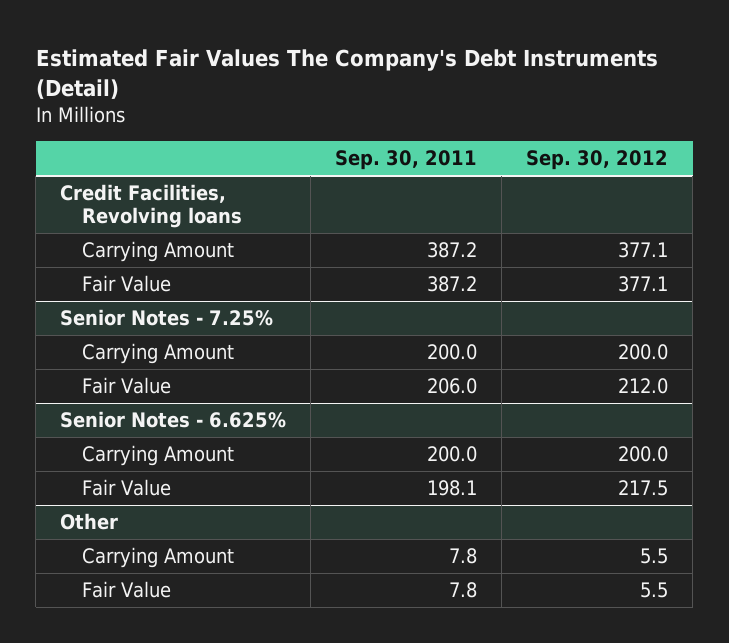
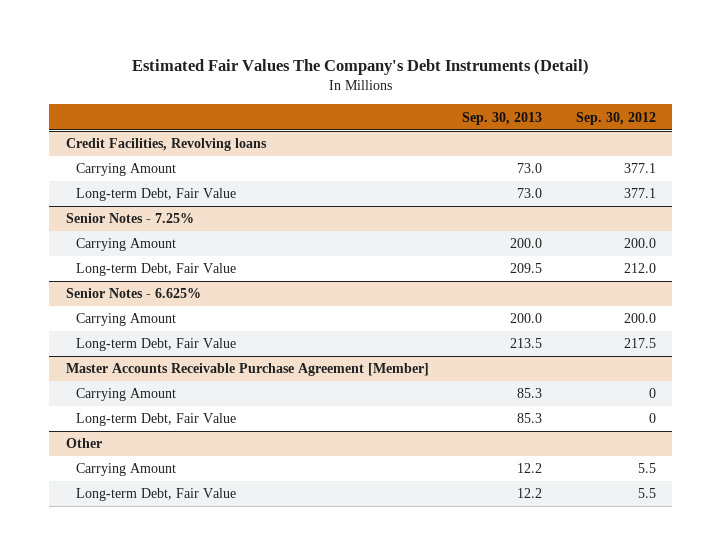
[335,150,478,171] Sep. 30, 2011 -> none
none -> [462,111,543,125] Sep. 30, 2013
[82,274,172,292] Fair Value -> [75,188,236,202] Long-term Debt, Fair Value
[82,376,172,394] Fair Value -> [75,263,236,277] Long-term Debt, Fair Value
[82,478,172,496] Fair Value -> [75,338,236,352] Long-term Debt, Fair Value
none -> [65,363,429,377] Master Accounts Receivable Purchase Agreement [Member]
none -> [75,388,176,402] Carrying Amount
none -> [75,413,236,427] Long-term Debt, Fair Value
[82,580,172,598] Fair Value -> none
none -> [75,488,236,502] Long-term Debt, Fair Value

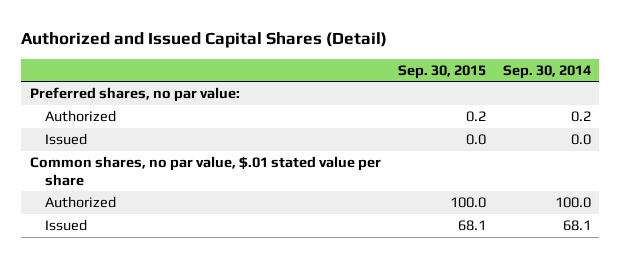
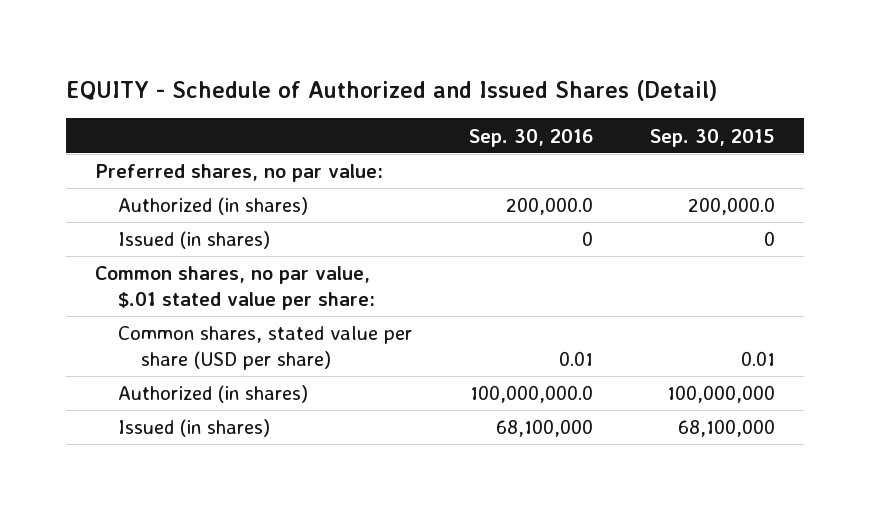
[21,32,388,49] Authorized and Issued Capital Shares (Detail) -> [66,79,718,101] EQUITY - Schedule of Authorized and Issued Shares (Detail)
[502,64,591,79] Sep. 30, 2014 -> none
none -> [468,128,593,147] Sep. 30, 2016
[45,110,117,123] Authorized -> [117,197,308,216] Authorized (in shares)
[465,111,486,123] 0.2 -> [688,197,776,216] 200,000.0
[45,133,88,146] Issued -> [117,231,270,250] Issued (in shares)
[465,134,486,146] 0.0 -> [764,231,776,247] 0
[29,156,381,186] Common shares, no par value, $.01 stated value per share -> [94,266,375,311] Common shares, no par value, $.01 stated value per share:
none -> [117,326,412,371] Common shares, stated value per share (USD per share)
[45,196,117,209] Authorized -> [117,385,308,404] Authorized (in shares)
[449,197,486,209] 100.0 -> [667,385,776,404] 100,000,000
[45,219,88,232] Issued -> [117,419,270,438] Issued (in shares)
[457,220,486,232] 68.1 -> [678,419,776,438] 68,100,000

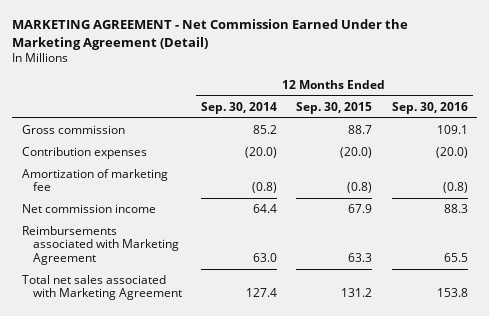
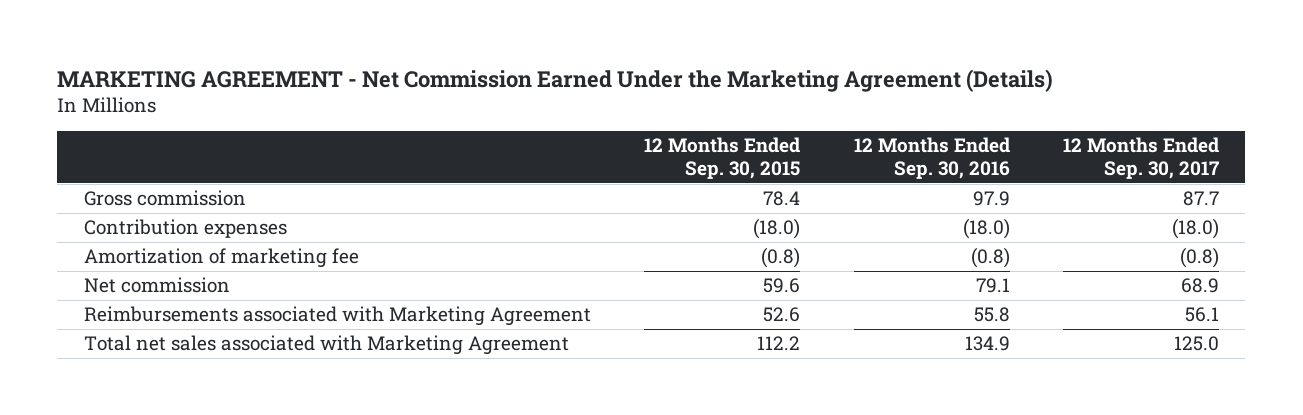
[11,19,408,51] MARKETING AGREEMENT - Net Commission Earned Under the Marketing Agreement (Detail) -> [57,68,1054,92] MARKETING AGREEMENT - Net Commission Earned Under the Marketing Agreement (Details)
[200,101,277,114] Sep. 30, 2014 -> none
none -> [1062,137,1219,180] 12 Months Ended Sep. 30, 2017
[348,125,373,135] 88.7 -> [763,191,801,207] 78.4
[436,125,468,135] 109.1 -> [972,191,1010,207] 97.9
[340,147,373,159] (20.0) -> [753,218,801,240] (18.0)
[435,147,468,159] (20.0) -> [962,218,1010,240] (18.0)
[21,204,156,214] Net commission income -> [83,277,230,294] Net commission
[348,204,373,214] 67.9 -> [763,278,801,294] 59.6
[443,204,468,214] 88.3 -> [975,278,1010,294] 79.1
[348,252,373,262] 63.3 -> [763,307,801,323] 52.6
[443,252,468,262] 65.5 -> [973,307,1010,323] 55.8
[341,288,373,298] 131.2 -> [757,336,801,351] 112.2
[436,288,468,298] 153.8 -> [964,336,1010,352] 134.9

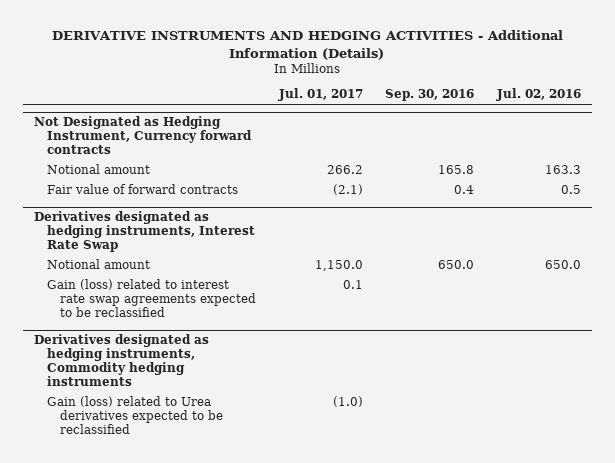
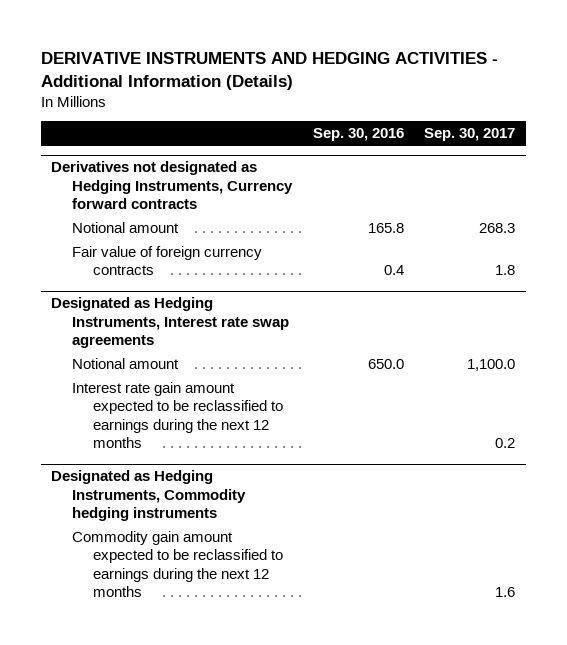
[277,88,363,102] Jul. 01, 2017 -> none
[495,88,581,102] Jul. 02, 2016 -> none
none -> [424,128,516,142] Sep. 30, 2017
[33,116,252,155] Not Designated as Hedging Instrument, Currency forward contracts -> [51,161,294,209] Derivatives not designated as Hedging Instruments, Currency forward contracts
[46,184,238,195] Fair value of forward contracts -> [72,246,263,276] Fair value of foreign currency contracts
[33,211,255,253] Derivatives designated as hedging instruments, Interest Rate Swap -> [51,297,290,348] Designated as Hedging Instruments, Interest rate swap agreements
[46,279,257,318] Gain (loss) related to interest rate swap agreements expected to be reclassified -> [72,382,283,448] Interest rate gain amount expected to be reclassified to earnings during the next 12 months
[33,334,209,387] Derivatives designated as hedging instruments, Commodity hedging instruments -> [51,470,247,521] Designated as Hedging Instruments, Commodity hedging instruments
[46,396,224,435] Gain (loss) related to Urea derivatives expected to be reclassified -> [72,531,283,597] Commodity gain amount expected to be reclassified to earnings during the next 12 months

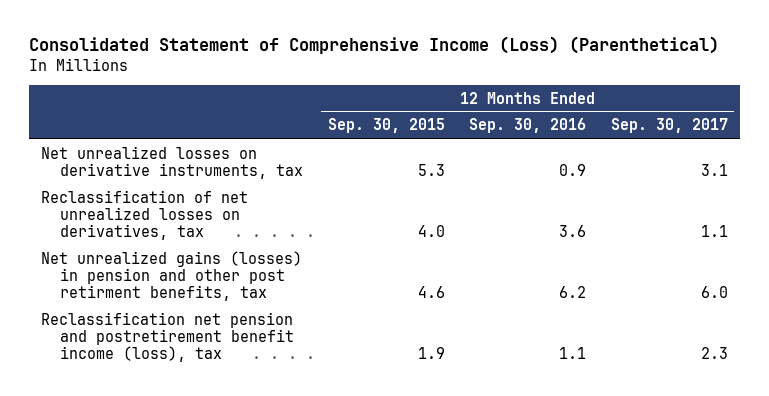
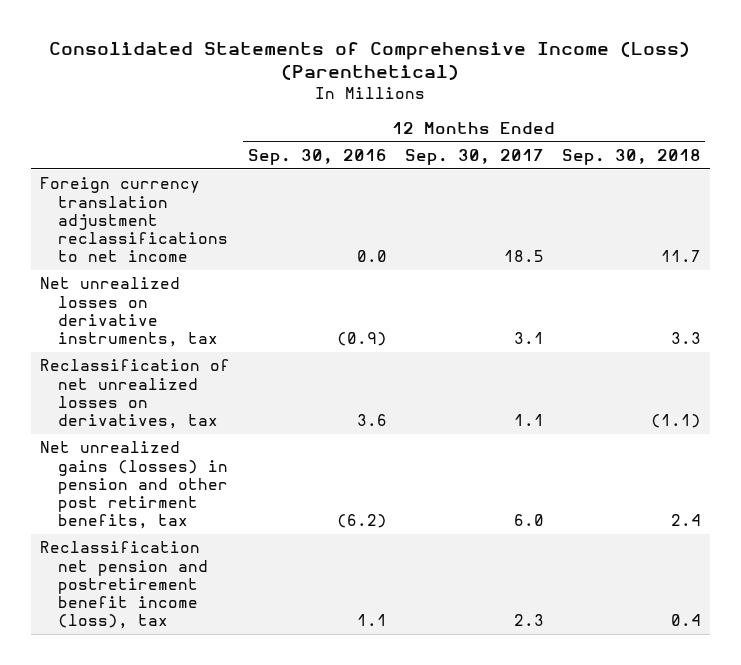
[28,36,719,55] Consolidated Statement of Comprehensive Income (Loss) (Parenthetical) -> [49,40,691,81] Consolidated Statements of Comprehensive Income (Loss) (Parenthetical)
[327,118,445,134] Sep. 30, 2015 -> none
none -> [561,148,701,165] Sep. 30, 2018
none -> [39,177,229,263] Foreign currency translation adjustment reclassifications to net income
[559,163,587,176] 0.9 -> [336,332,387,347] (0.9)
[559,285,587,298] 6.2 -> [336,514,387,529] (6.2)

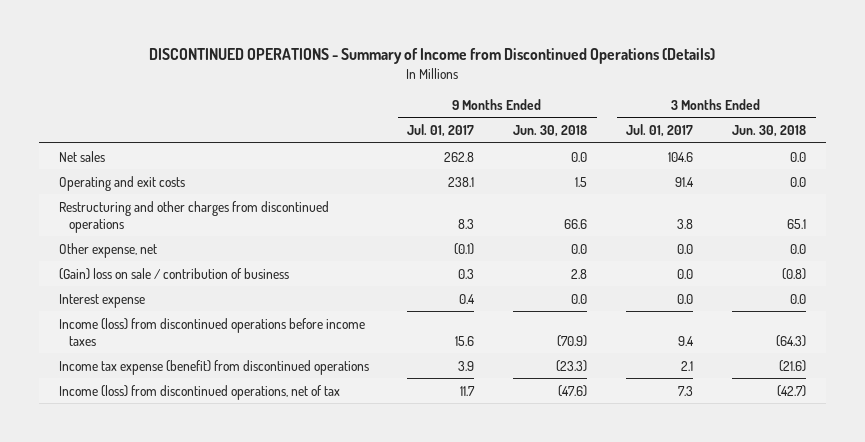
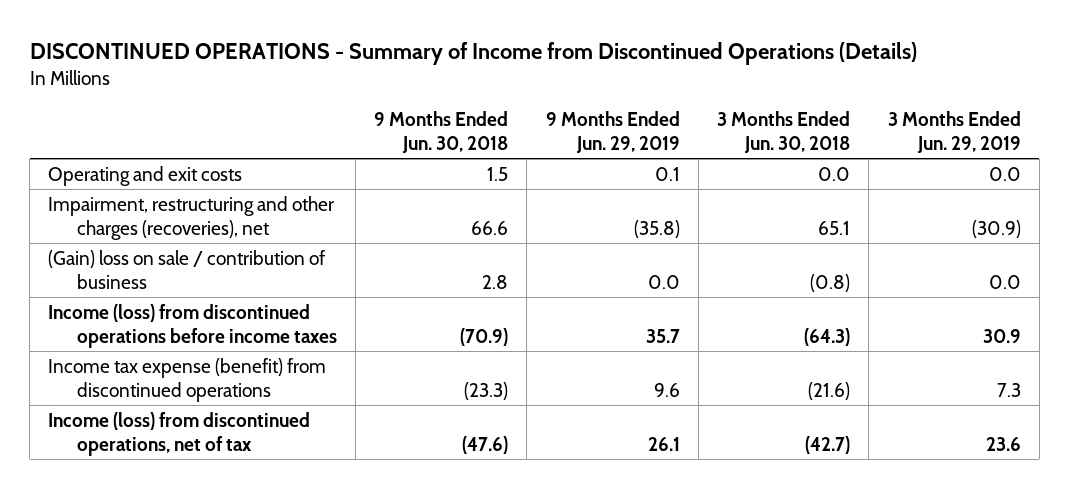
[407,124,475,138] Jul. 01, 2017 -> none
[626,124,694,138] Jul. 01, 2017 -> none
none -> [545,111,680,154] 9 Months Ended Jun. 29, 2019
none -> [887,111,1021,154] 3 Months Ended Jun. 29, 2019
[58,150,105,162] Net sales -> none
[58,242,157,258] Other expense, net -> none
[58,200,329,233] Restructuring and other charges from discontinued operations -> [48,195,336,240] Impairment, restructuring and other charges (recoveries), net
[58,293,145,308] Interest expense -> none

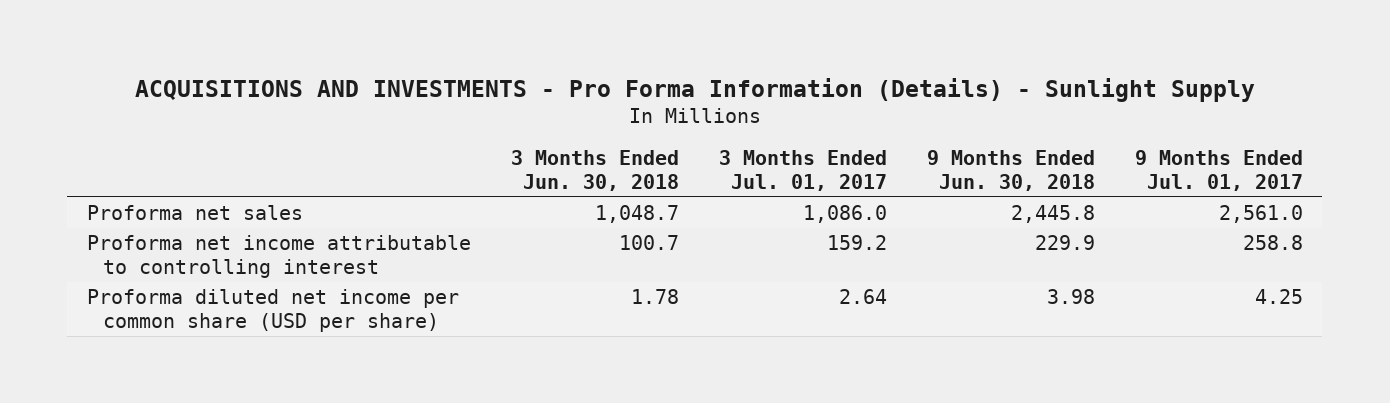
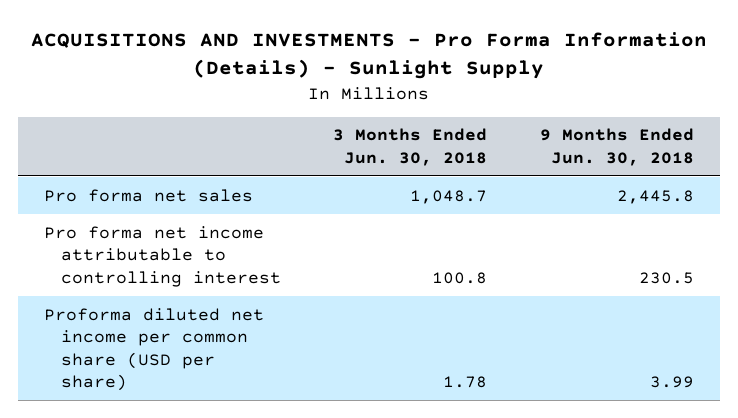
[718,149,887,192] 3 Months Ended Jul. 01, 2017 -> none
[1134,149,1303,192] 9 Months Ended Jul. 01, 2017 -> none
[86,205,303,221] Proforma net sales -> [44,188,254,202] Pro forma net sales
[86,235,471,279] Proforma net income attributable to controlling interest -> [44,225,281,287] Pro forma net income attributable to controlling interest
[618,235,679,251] 100.7 -> [432,271,488,284] 100.8
[1034,235,1095,251] 229.9 -> [638,271,694,284] 230.5
[1046,289,1095,305] 3.98 -> [649,376,694,389] 3.99

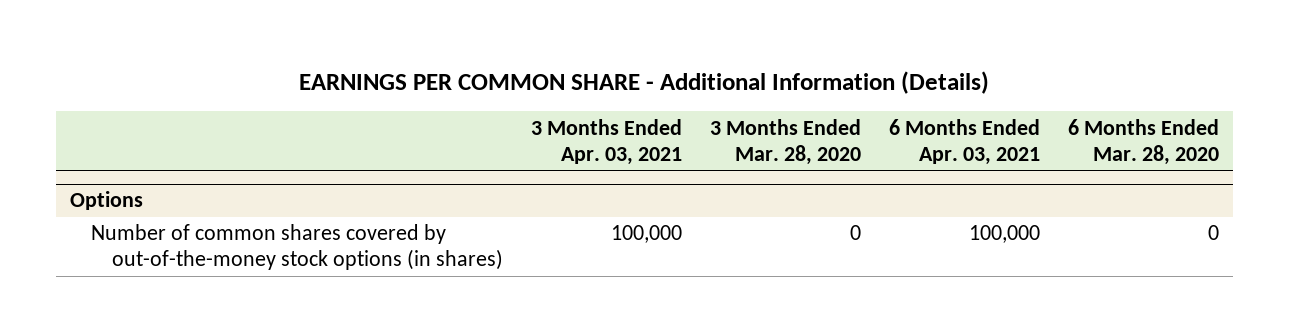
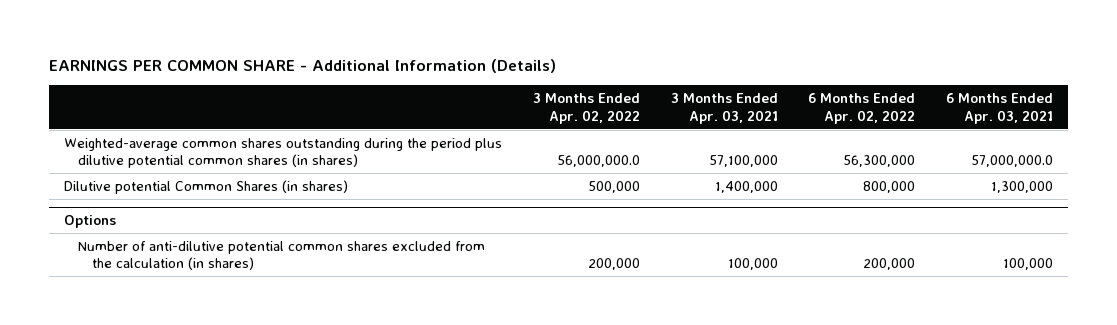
[710,118,862,165] 3 Months Ended Mar. 28, 2020 -> none
[1067,118,1219,165] 6 Months Ended Mar. 28, 2020 -> none
none -> [532,93,640,124] 3 Months Ended Apr. 02, 2022
none -> [808,93,916,124] 6 Months Ended Apr. 02, 2022
none -> [64,137,503,169] Weighted-average common shares outstanding during the period plus dilutive potential common shares (in shares)
none -> [64,179,349,194] Dilutive potential Common Shares (in shares)
[91,224,504,271] Number of common shares covered by out-of-the-money stock options (in shares) -> [78,240,486,271] Number of anti-dilutive potential common shares excluded from the calculation (in shares)

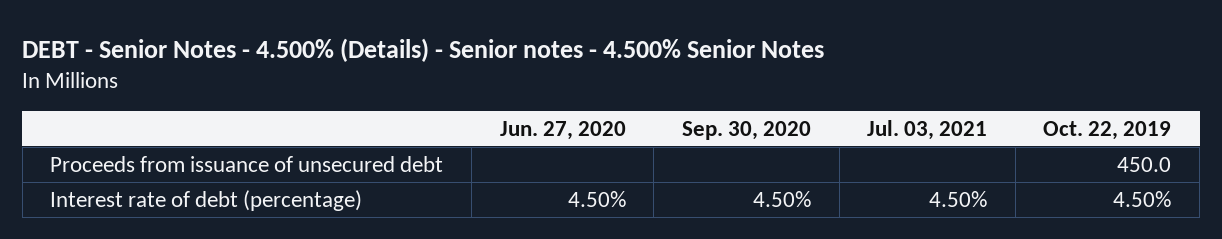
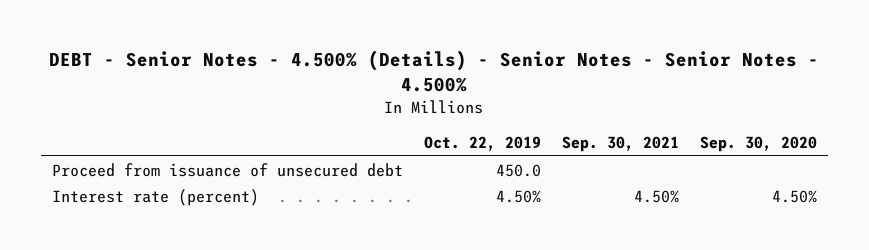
[22,37,825,62] DEBT - Senior Notes - 4.500% (Details) - Senior notes - 4.500% Senior Notes -> [49,50,820,93] DEBT - Senior Notes - 4.500% (Details) - Senior Notes - Senior Notes - 4.500%
[499,120,626,140] Jun. 27, 2020 -> none
[867,119,988,140] Jul. 03, 2021 -> none
none -> [561,136,679,153] Sep. 30, 2021
[50,155,444,172] Proceeds from issuance of unsecured debt -> [51,162,403,177] Proceed from issuance of unsecured debt
[50,189,363,211] Interest rate of debt (percentage) -> [51,188,259,206] Interest rate (percent)

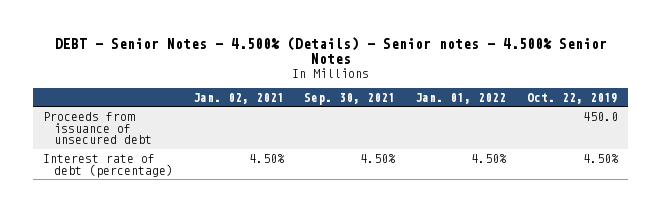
[49,50,820,93] DEBT - Senior Notes - 4.500% (Details) - Senior Notes - Senior Notes - 4.500% -> [54,36,607,65] DEBT - Senior Notes - 4.500% (Details) - Senior notes - 4.500% Senior Notes
[700,136,818,153] Sep. 30, 2020 -> none
none -> [193,92,285,104] Jan. 02, 2021
none -> [415,92,507,104] Jan. 01, 2022
[51,162,403,177] Proceed from issuance of unsecured debt -> [43,111,153,145] Proceeds from issuance of unsecured debt
[51,188,259,206] Interest rate (percent) -> [43,153,174,178] Interest rate of debt (percentage)

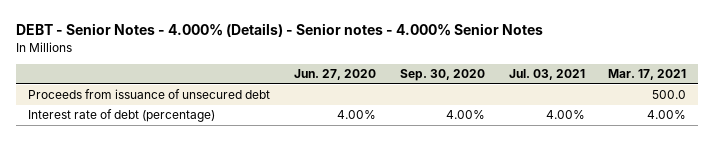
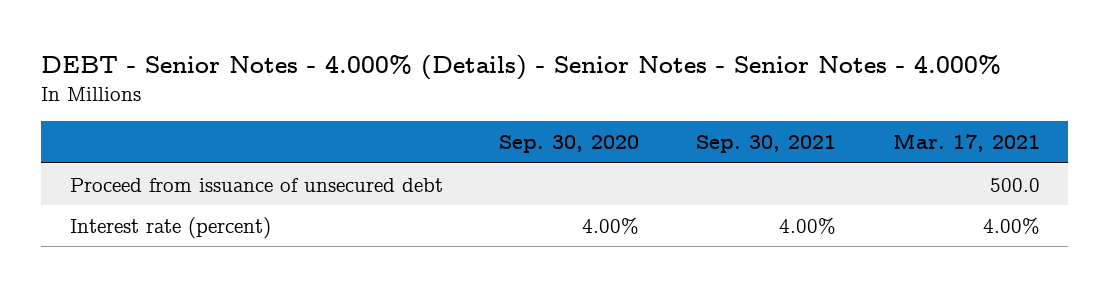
[16,23,544,38] DEBT - Senior Notes - 4.000% (Details) - Senior notes - 4.000% Senior Notes -> [41,55,1002,81] DEBT - Senior Notes - 4.000% (Details) - Senior Notes - Senior Notes - 4.000%
[293,69,376,81] Jun. 27, 2020 -> none
[508,69,585,81] Jul. 03, 2021 -> none
none -> [696,134,837,153] Sep. 30, 2021
[28,89,271,100] Proceeds from issuance of unsecured debt -> [69,177,443,192] Proceed from issuance of unsecured debt
[28,109,216,123] Interest rate of debt (percentage) -> [69,216,271,239] Interest rate (percent)

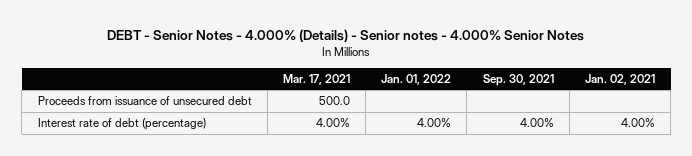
[41,55,1002,81] DEBT - Senior Notes - 4.000% (Details) - Senior Notes - Senior Notes - 4.000% -> [107,29,585,43] DEBT - Senior Notes - 4.000% (Details) - Senior notes - 4.000% Senior Notes
[499,134,640,153] Sep. 30, 2020 -> none
none -> [381,73,452,85] Jan. 01, 2022
none -> [584,73,655,85] Jan. 02, 2021
[69,177,443,192] Proceed from issuance of unsecured debt -> [37,96,252,106] Proceeds from issuance of unsecured debt
[69,216,271,239] Interest rate (percent) -> [37,118,206,131] Interest rate of debt (percentage)

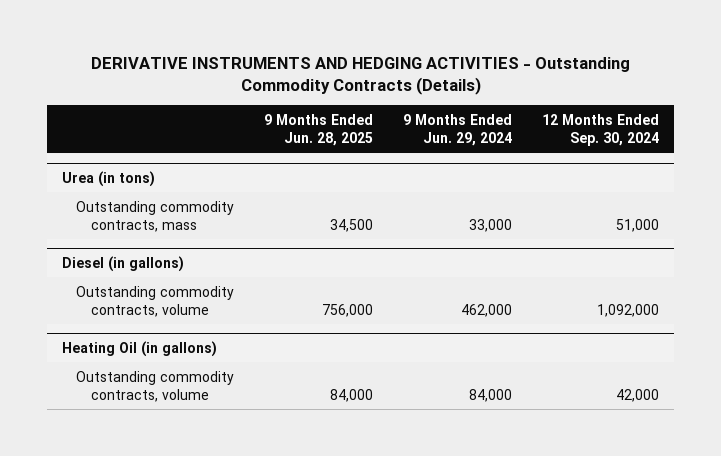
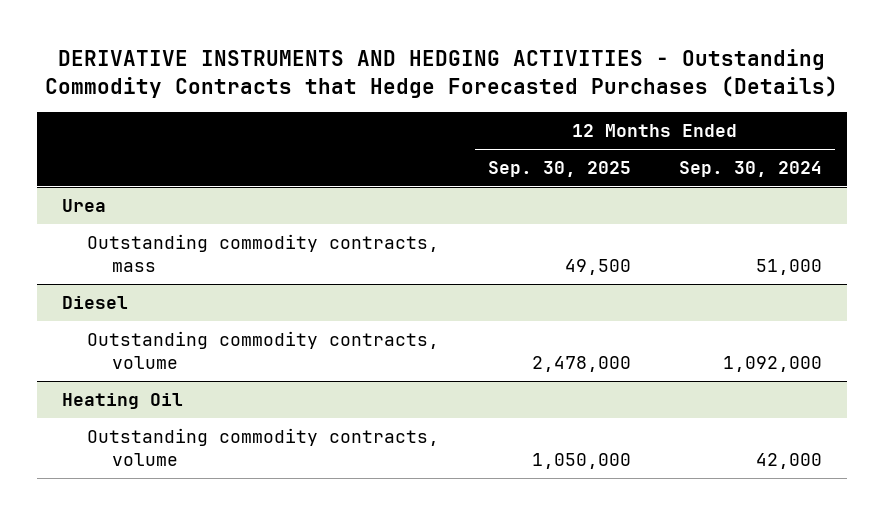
[90,57,630,96] DERIVATIVE INSTRUMENTS AND HEDGING ACTIVITIES - Outstanding Commodity Contracts (Details) -> [44,48,838,98] DERIVATIVE INSTRUMENTS AND HEDGING ACTIVITIES - Outstanding Commodity Contracts that Hedge Forecasted Purchases (Details)
[264,114,374,147] 9 Months Ended Jun. 28, 2025 -> none
[403,114,513,147] 9 Months Ended Jun. 29, 2024 -> none
none -> [487,161,631,178] Sep. 30, 2025
[62,170,156,187] Urea (in tons) -> [61,199,106,213] Urea
[62,255,185,272] Diesel (in gallons) -> [61,296,128,310] Diesel
[62,340,218,357] Heating Oil (in gallons) -> [61,393,183,410] Heating Oil

